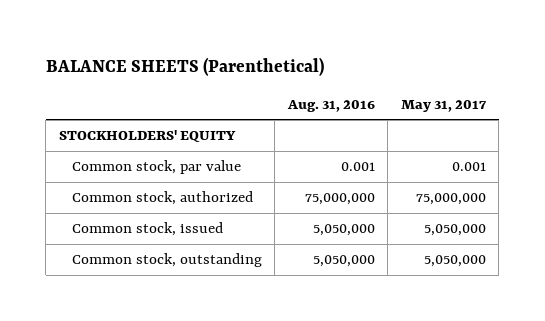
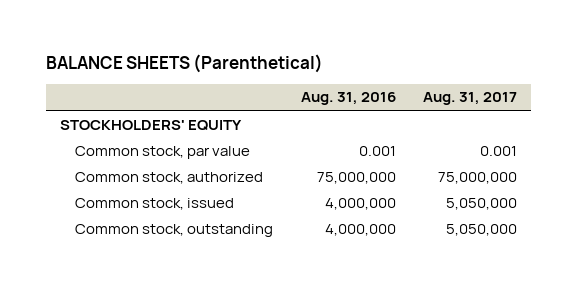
[400,99,487,112] May 31, 2017 -> none
none -> [423,92,518,106] Aug. 31, 2017
[312,224,375,237] 5,050,000 -> [324,197,396,210] 4,000,000
[312,255,375,268] 5,050,000 -> [324,223,396,236] 4,000,000

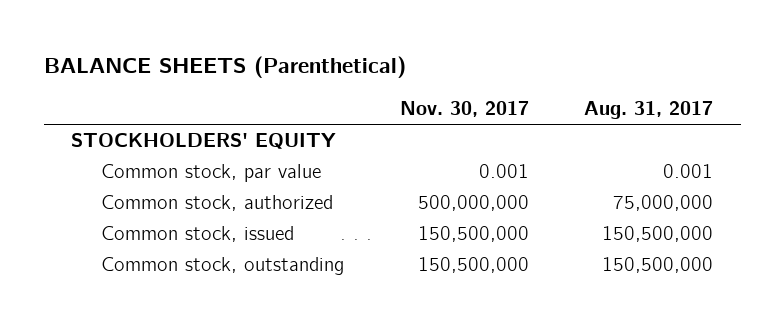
[300,92,396,106] Aug. 31, 2016 -> none
none -> [399,101,529,118] Nov. 30, 2017
[446,197,518,210] 5,050,000 -> [602,226,714,243] 150,500,000
[446,223,518,236] 5,050,000 -> [602,257,714,274] 150,500,000

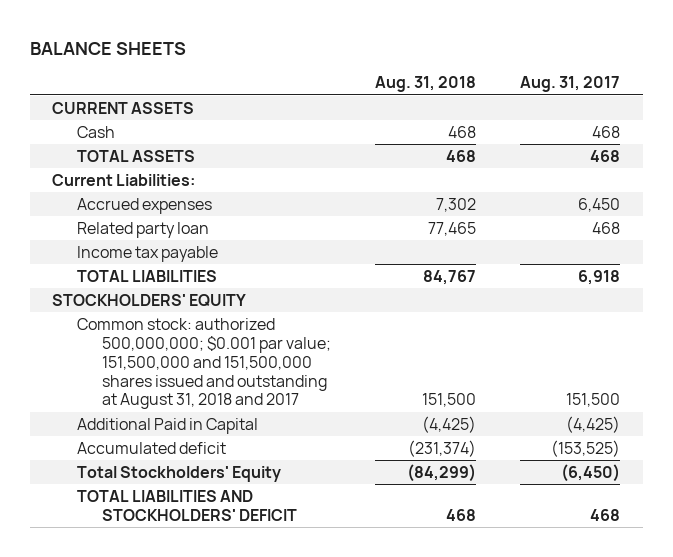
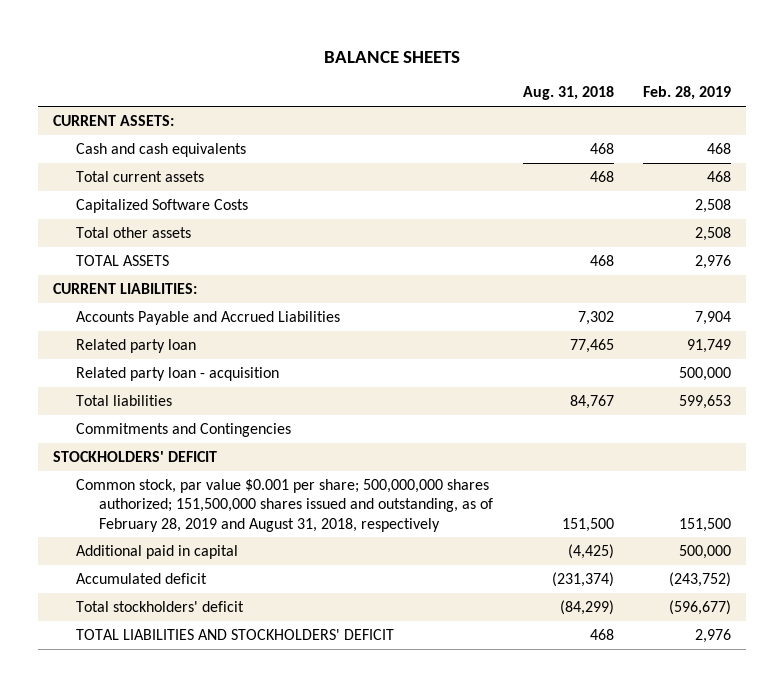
[520,76,621,93] Aug. 31, 2017 -> none
none -> [643,86,732,101] Feb. 28, 2019
[52,101,195,114] CURRENT ASSETS -> [52,115,174,127] CURRENT ASSETS:
[77,125,116,138] Cash -> [75,143,246,158] Cash and cash equivalents
none -> [75,171,204,183] Total current assets
none -> [75,199,248,214] Capitalized Software Costs
none -> [75,227,191,239] Total other assets
[52,173,196,186] Current Liabilities: -> [52,283,197,295] CURRENT LIABILITIES:
[77,197,213,214] Accrued expenses -> [75,311,340,326] Accounts Payable and Accrued Liabilities
[77,245,219,262] Income tax payable -> none
none -> [75,367,279,382] Related party loan - acquisition
[77,269,218,282] TOTAL LIABILITIES -> [75,395,172,407] Total liabilities
none -> [75,423,291,438] Commitments and Contingencies
[52,293,247,307] STOCKHOLDERS' EQUITY -> [52,451,217,463] STOCKHOLDERS' DEFICIT
[77,317,331,410] Common stock: authorized 500,000,000; $0.001 par value; 151,500,000 and 151,500,000 shares issued and outstanding at August 31, 2018 and 2017 -> [75,479,493,532] Common stock, par value $0.001 per share; 500,000,000 shares authorized; 151,500,000 shares issued and outstanding, as of February 28, 2019 and August 31, 2018, respectively
[77,417,259,434] Additional Paid in Capital -> [75,545,238,560] Additional paid in capital
[77,465,282,482] Total Stockholders' Equity -> [75,601,244,613] Total stockholders' deficit

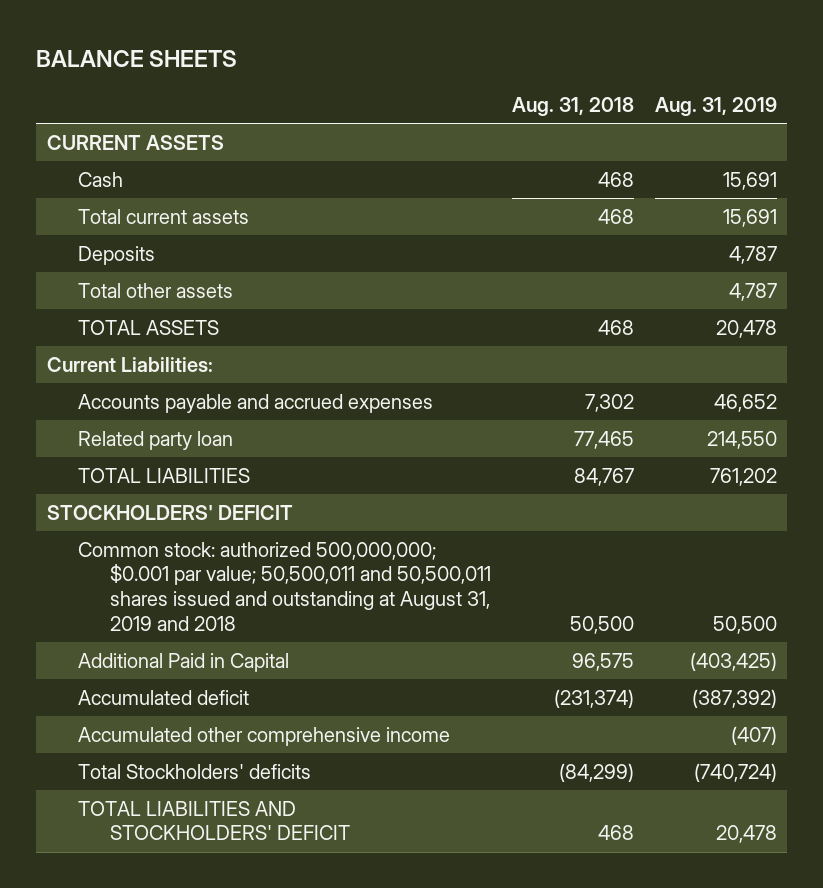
[643,86,732,101] Feb. 28, 2019 -> none
none -> [654,97,777,117] Aug. 31, 2019
[52,115,174,127] CURRENT ASSETS: -> [46,134,224,150] CURRENT ASSETS
[75,143,246,158] Cash and cash equivalents -> [78,171,124,187] Cash
[75,199,248,214] Capitalized Software Costs -> none
none -> [78,245,156,265] Deposits
[52,283,197,295] CURRENT LIABILITIES: -> [46,356,213,372] Current Liabilities:
[75,311,340,326] Accounts Payable and Accrued Liabilities -> [78,393,434,413] Accounts payable and accrued expenses
[75,367,279,382] Related party loan - acquisition -> none
[75,423,291,438] Commitments and Contingencies -> none
[75,395,172,407] Total liabilities -> [78,467,251,483] TOTAL LIABILITIES
[75,479,493,532] Common stock, par value $0.001 per share; 500,000,000 shares authorized; 151,500,000 shares issued and outstanding, as of February 28, 2019 and August 31, 2018, respectively -> [78,541,491,631] Common stock: authorized 500,000,000; $0.001 par value; 50,500,011 and 50,500,011 shares issued and outstanding at August 31, 2019 and 2018
[561,517,614,532] 151,500 -> [569,615,634,634] 50,500
[75,545,238,560] Additional paid in capital -> [78,652,290,672] Additional Paid in Capital
[567,544,614,560] (4,425) -> [571,652,634,671] 96,575
none -> [78,726,451,746] Accumulated other comprehensive income
[75,601,244,613] Total stockholders' deficit -> [78,763,312,779] Total Stockholders' deficits

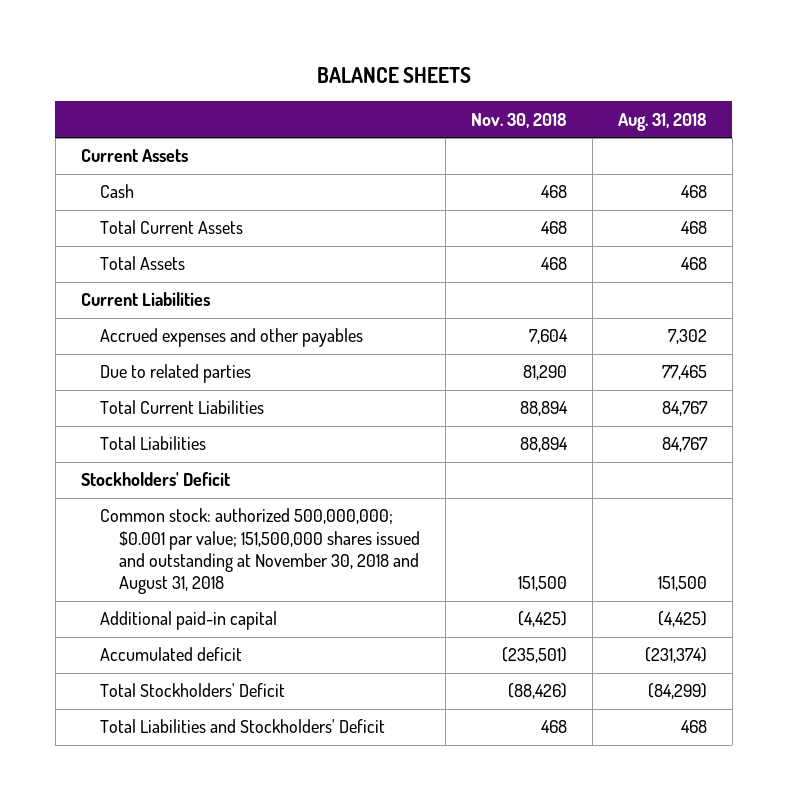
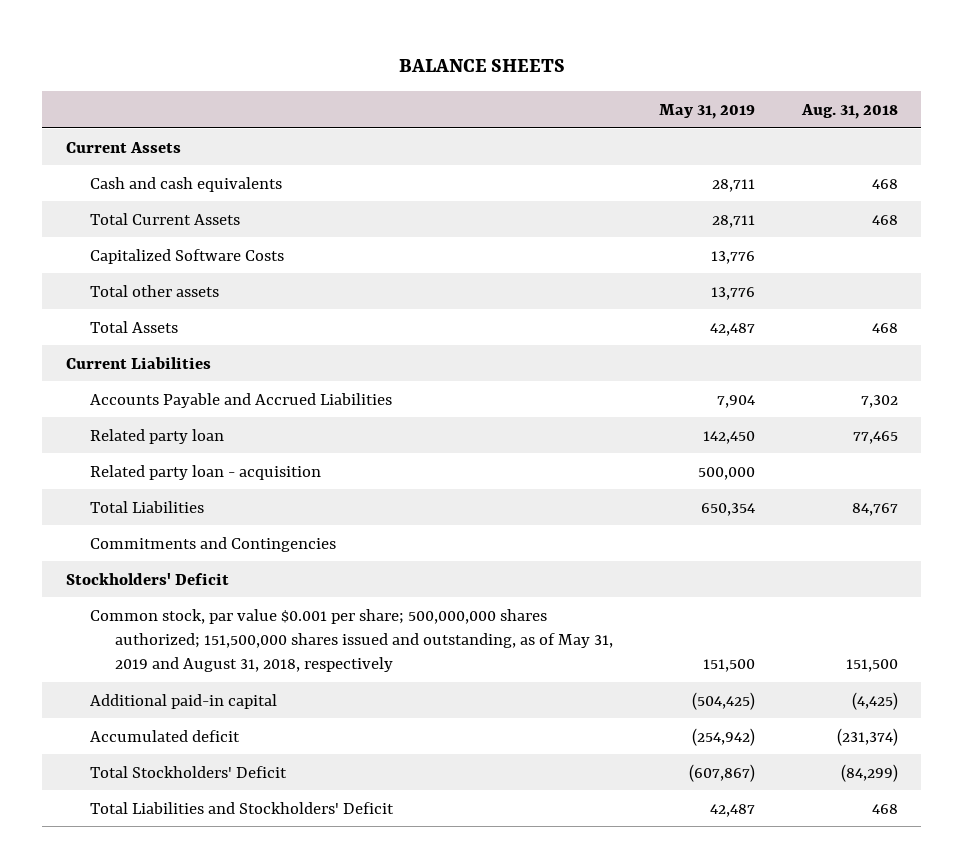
[470,112,567,128] Nov. 30, 2018 -> none
none -> [659,103,756,119] May 31, 2019
[99,184,134,199] Cash -> [90,176,283,192] Cash and cash equivalents
none -> [90,248,285,264] Capitalized Software Costs
none -> [90,284,220,297] Total other assets
[99,400,264,415] Total Current Liabilities -> none
[99,328,363,348] Accrued expenses and other payables -> [90,392,393,408] Accounts Payable and Accrued Liabilities
[99,364,251,384] Due to related parties -> [90,428,225,444] Related party loan
none -> [90,464,322,480] Related party loan - acquisition
none -> [90,536,337,552] Commitments and Contingencies
[99,508,420,595] Common stock: authorized 500,000,000; $0.001 par value; 151,500,000 shares issued and outstanding at November 30, 2018 and August 31, 2018 -> [90,608,613,673] Common stock, par value $0.001 per share; 500,000,000 shares authorized; 151,500,000 shares issued and outstanding, as of May 31, 2019 and August 31, 2018, respectively

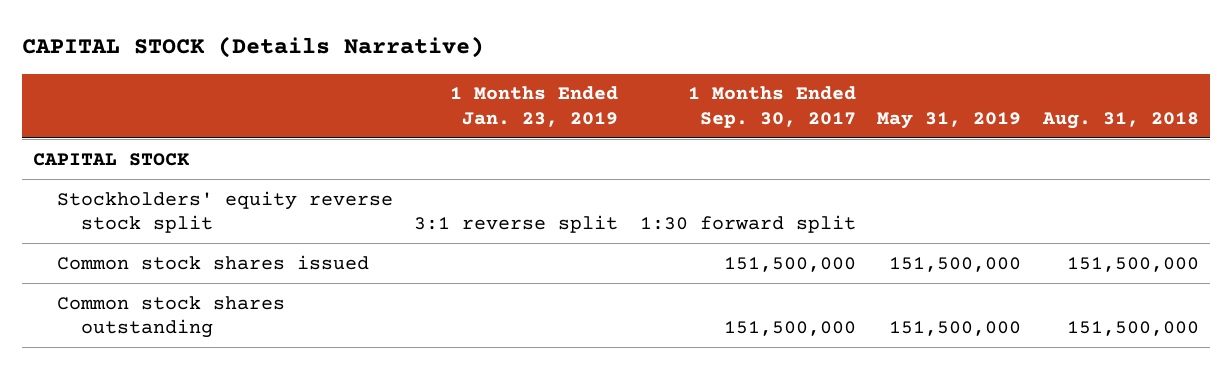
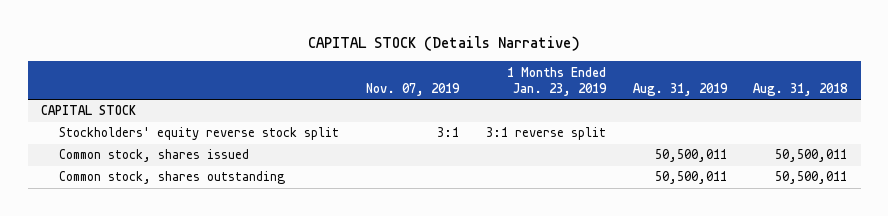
[687,86,856,128] 1 Months Ended Sep. 30, 2017 -> none
[877,111,1022,129] May 31, 2019 -> none
none -> [366,82,461,96] Nov. 07, 2019
none -> [632,82,728,96] Aug. 31, 2019
[57,254,370,270] Common stock shares issued -> [59,149,250,163] Common stock, shares issued
[1066,256,1199,272] 151,500,000 -> [775,149,848,163] 50,500,011
[57,295,286,339] Common stock shares outstanding -> [59,171,286,185] Common stock, shares outstanding
[1066,321,1199,337] 151,500,000 -> [775,171,848,185] 50,500,011

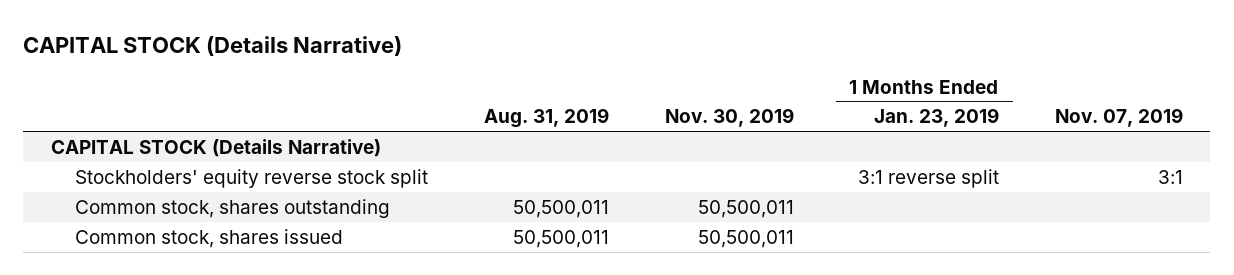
[753,82,849,96] Aug. 31, 2018 -> none
none -> [664,108,794,128] Nov. 30, 2019
[40,105,136,116] CAPITAL STOCK -> [51,138,382,157] CAPITAL STOCK (Details Narrative)
[59,149,250,163] Common stock, shares issued -> [75,228,344,248] Common stock, shares issued

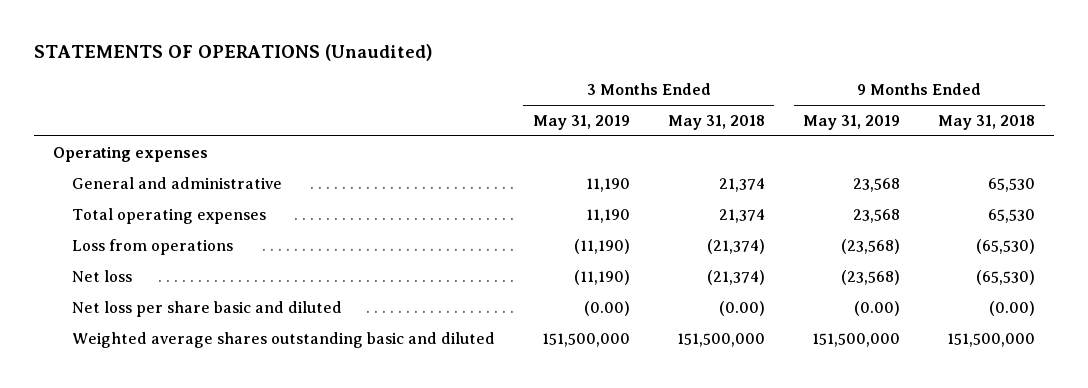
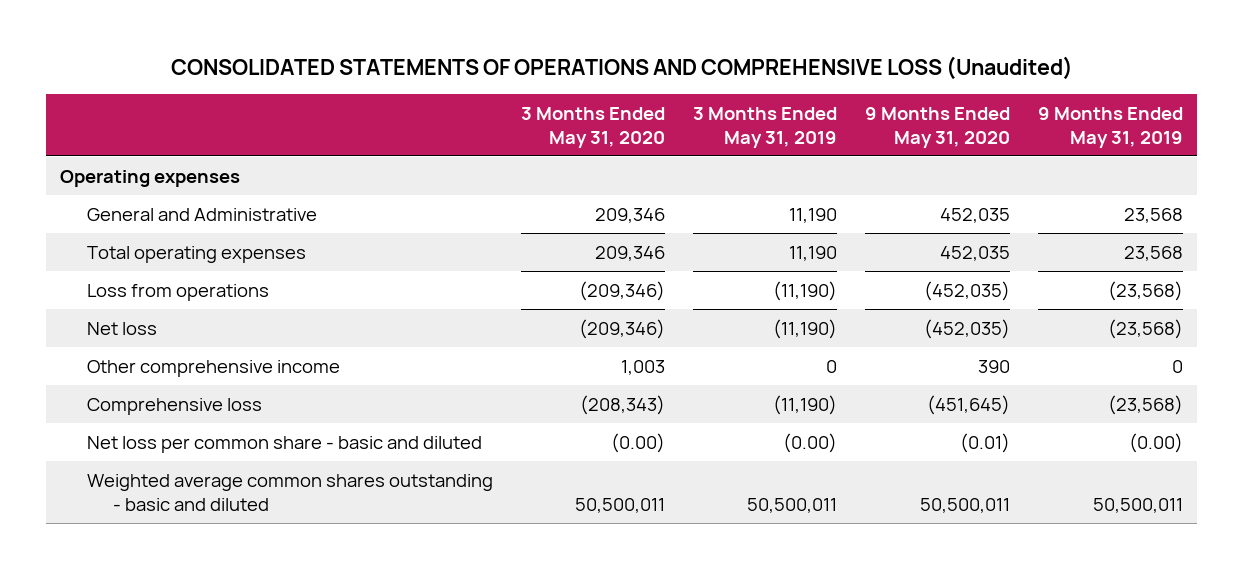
[33,44,433,62] STATEMENTS OF OPERATIONS (Unaudited) -> [170,56,1073,81] CONSOLIDATED STATEMENTS OF OPERATIONS AND COMPREHENSIVE LOSS (Unaudited)
[667,114,765,130] May 31, 2018 -> none
[938,114,1036,130] May 31, 2018 -> none
none -> [520,106,665,148] 3 Months Ended May 31, 2020
none -> [864,106,1010,148] 9 Months Ended May 31, 2020
[71,176,282,189] General and administrative -> [86,207,317,221] General and Administrative
none -> [86,359,340,377] Other comprehensive income
none -> [86,397,262,415] Comprehensive loss
[71,300,342,317] Net loss per share basic and diluted -> [86,435,482,453] Net loss per common share - basic and diluted
[71,331,495,348] Weighted average shares outstanding basic and diluted -> [86,473,493,511] Weighted average common shares outstanding - basic and diluted
[541,332,630,347] 151,500,000 -> [746,497,837,513] 50,500,011
[812,332,901,347] 151,500,000 -> [1093,497,1184,513] 50,500,011

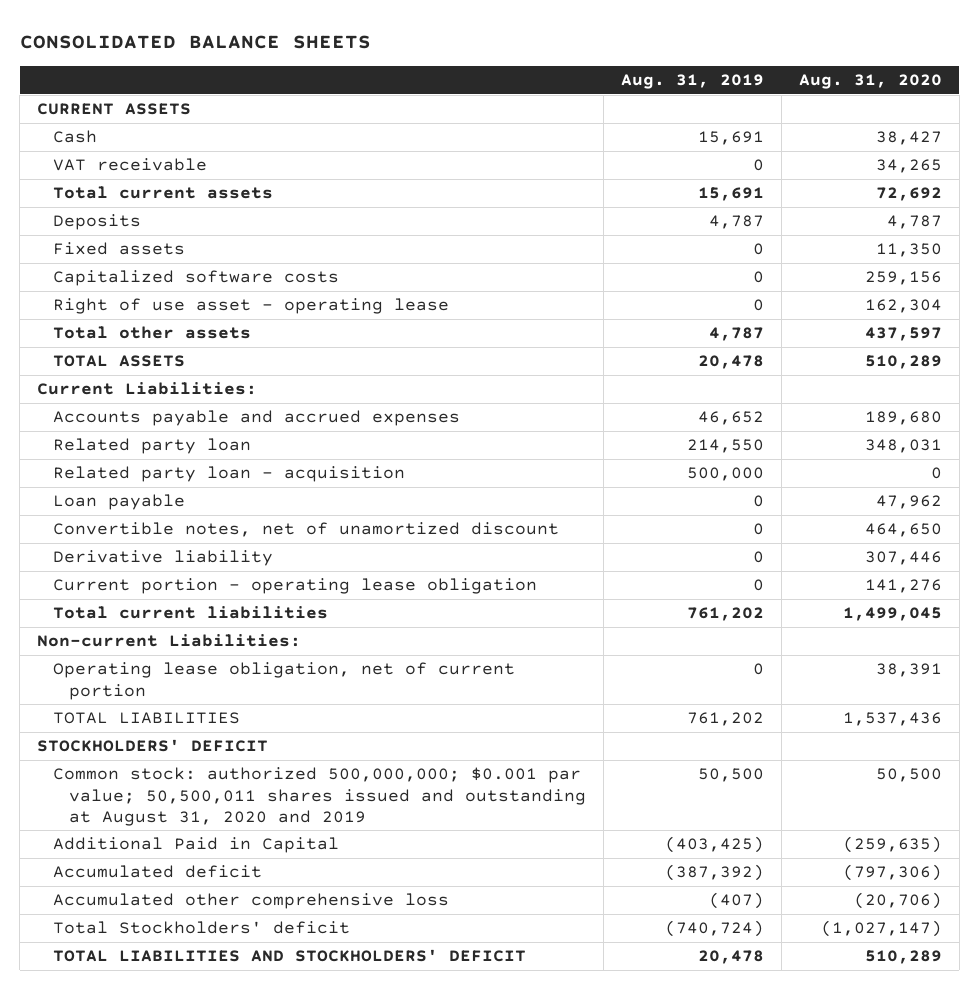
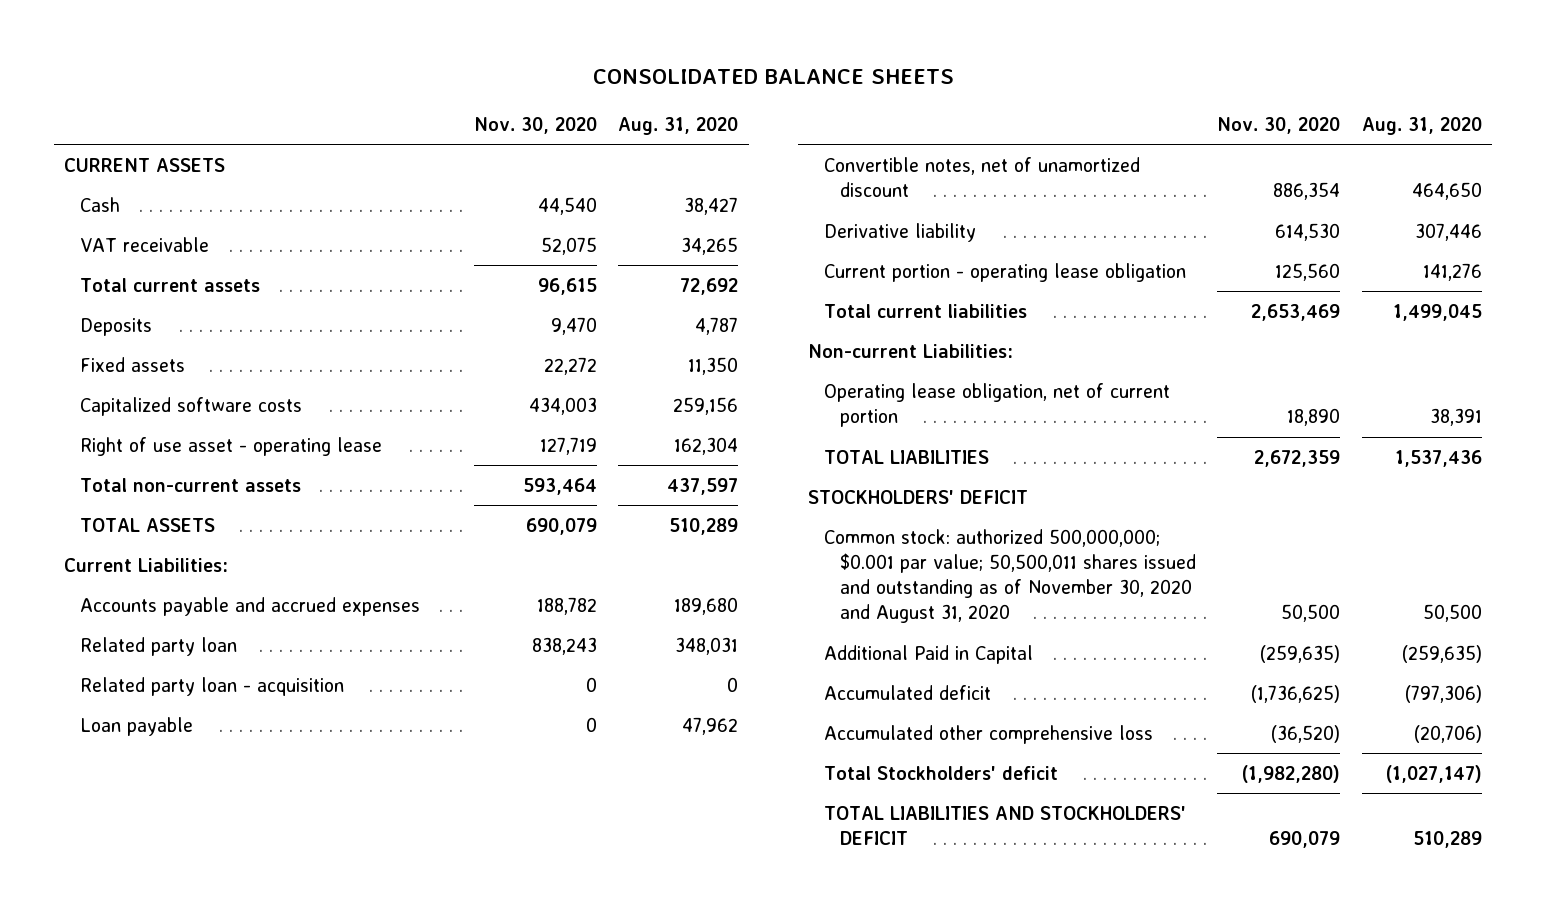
[620,74,764,90] Aug. 31, 2019 -> none
none -> [473,116,597,134] Nov. 30, 2020
[52,326,251,340] Total other assets -> [80,477,302,492] Total non-current assets
[52,767,587,826] Common stock: authorized 500,000,000; $0.001 par value; 50,500,011 shares issued and outstanding at August 31, 2020 and 2019 -> [824,528,1197,624] Common stock: authorized 500,000,000; $0.001 par value; 50,500,011 shares issued and outstanding as of November 30, 2020 and August 31, 2020

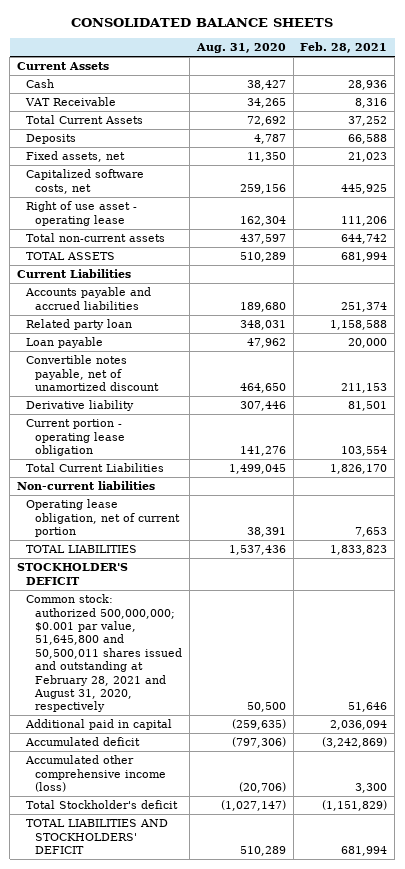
[473,116,597,134] Nov. 30, 2020 -> none
none -> [300,41,388,53] Feb. 28, 2021
[64,157,226,172] CURRENT ASSETS -> [17,62,110,71] Current Assets
[80,236,210,252] VAT receivable -> [25,97,117,107] VAT Receivable
[80,277,261,292] Total current assets -> [26,115,144,125] Total Current Assets
[80,356,186,372] Fixed assets -> [26,151,126,163] Fixed assets, net
[80,396,303,416] Capitalized software costs -> [26,169,145,194] Capitalized software costs, net
[64,557,229,572] Current Liabilities: -> [17,269,132,279] Current Liabilities
[80,596,421,616] Accounts payable and accrued expenses -> [25,287,152,310] Accounts payable and accrued liabilities
[80,676,345,696] Related party loan - acquisition -> none
[824,156,1141,197] Convertible notes, net of unamortized discount -> [26,355,159,391] Convertible notes payable, net of unamortized discount
[824,303,1028,318] Total current liabilities -> [26,463,165,473] Total Current Liabilities
[808,343,1014,358] Non-current Liabilities: -> [17,481,156,491] Non-current liabilities
[808,489,1029,504] STOCKHOLDERS' DEFICIT -> [17,563,129,585] STOCKHOLDER'S DEFICIT
[824,528,1197,624] Common stock: authorized 500,000,000; $0.001 par value; 50,500,011 shares issued and outstanding as of November 30, 2020 and August 31, 2020 -> [26,594,182,713] Common stock: authorized 500,000,000; $0.001 par value, 51,645,800 and 50,500,011 shares issued and outstanding at February 28, 2021 and August 31, 2020, respectively
[824,644,1034,664] Additional Paid in Capital -> [25,719,173,731] Additional paid in capital
[824,724,1154,744] Accumulated other comprehensive loss -> [25,755,166,792] Accumulated other comprehensive income (loss)
[824,765,1059,780] Total Stockholders' deficit -> [26,800,179,810] Total Stockholder's deficit

